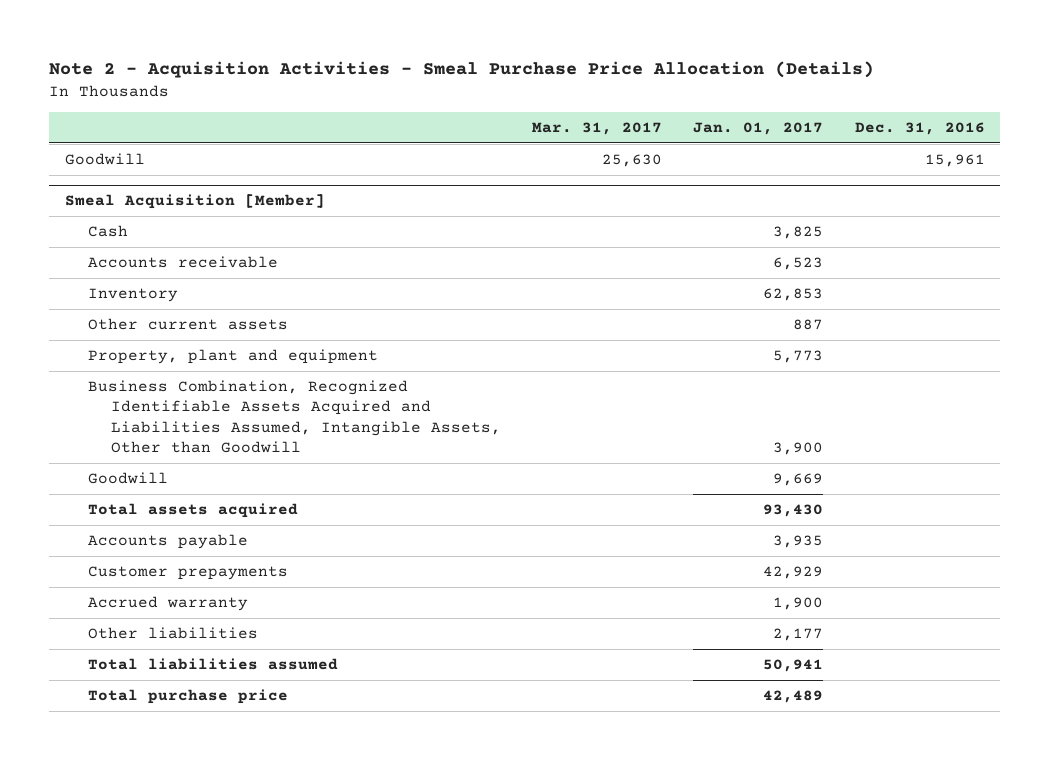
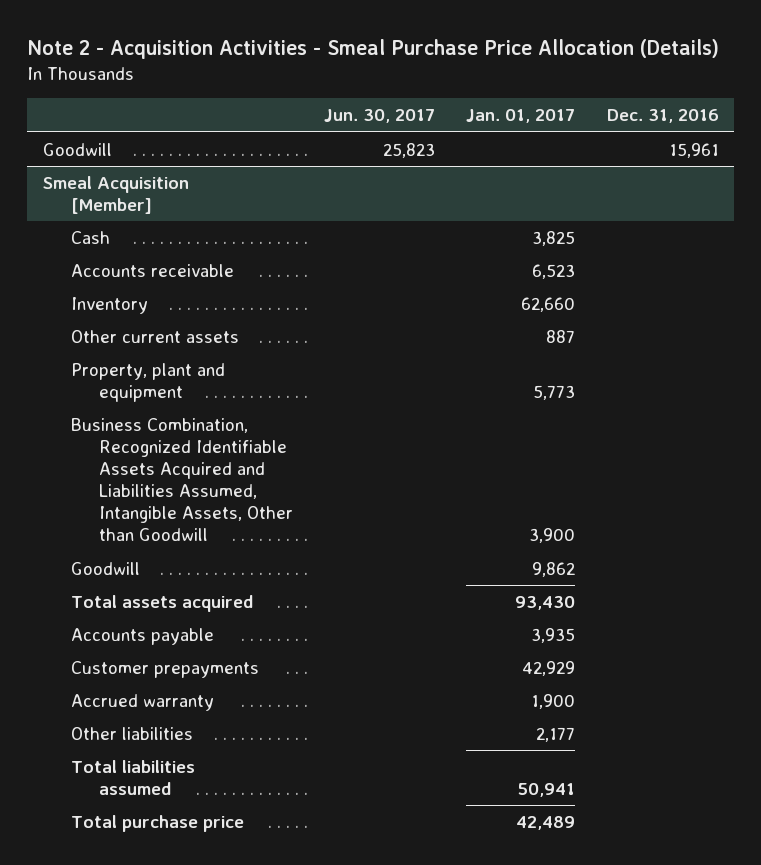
[532,121,663,135] Mar. 31, 2017 -> none
none -> [324,109,436,124] Jun. 30, 2017
[763,287,824,301] 62,853 -> [521,296,576,312] 62,660
[773,472,824,486] 9,669 -> [532,561,576,577] 9,862

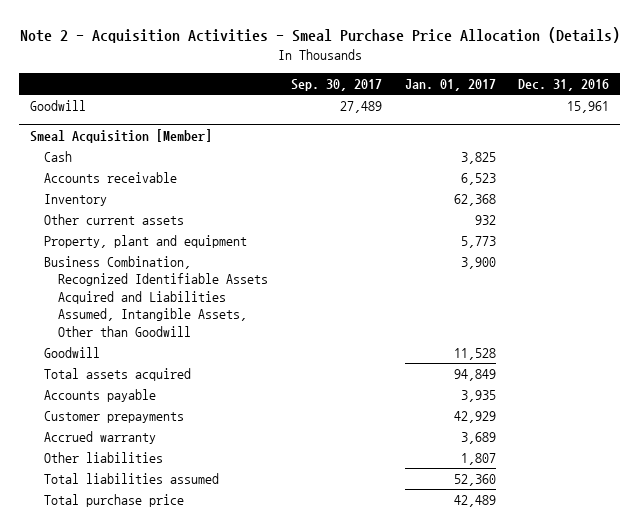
[324,109,436,124] Jun. 30, 2017 -> none
none -> [291,79,383,92] Sep. 30, 2017
[521,296,576,312] 62,660 -> [453,194,496,207] 62,368
[546,329,576,343] 887 -> [474,215,496,226] 932
[532,561,576,577] 9,862 -> [453,348,496,361] 11,528
[515,595,576,610] 93,430 -> [453,369,496,382] 94,849
[531,693,576,709] 1,900 -> [460,432,496,445] 3,689
[536,726,576,742] 2,177 -> [460,453,496,466] 1,807
[518,782,576,797] 50,941 -> [453,474,496,487] 52,360

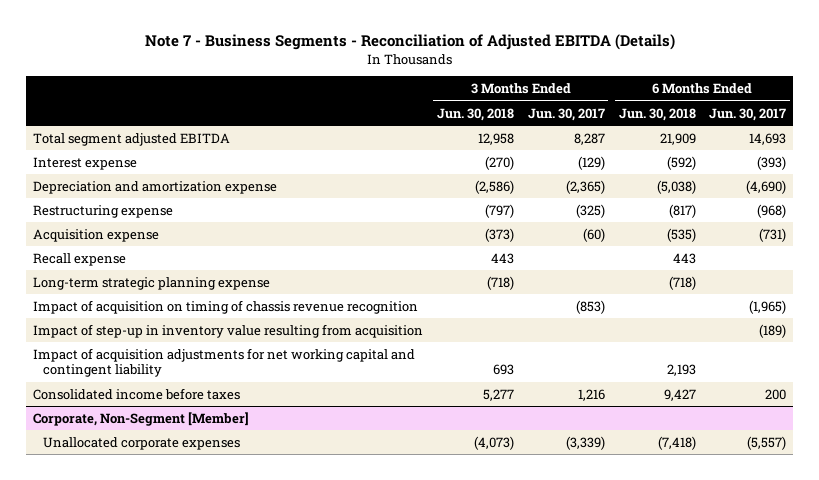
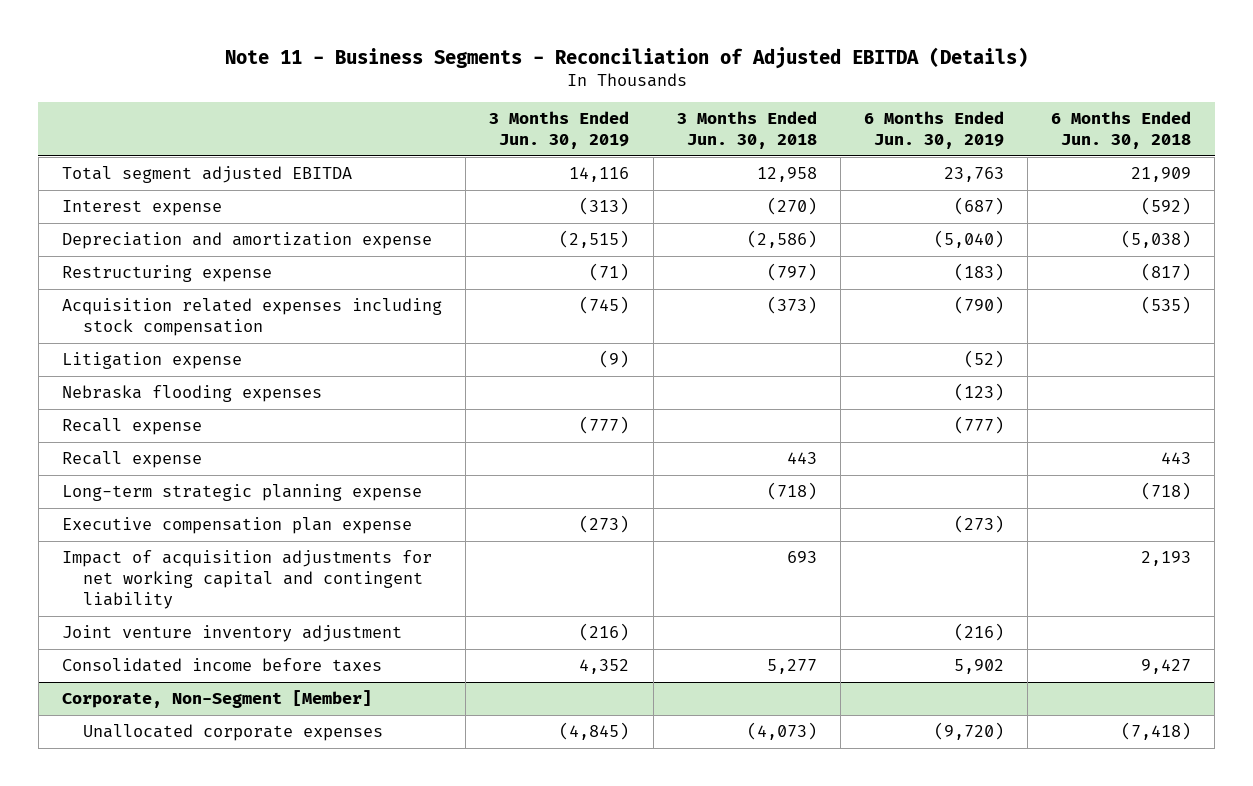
[144,34,675,51] Note 7 - Business Segments - Reconciliation of Adjusted EBITDA (Details) -> [224,46,1028,69] Note 11 - Business Segments - Reconciliation of Adjusted EBITDA (Details)
[527,107,605,121] Jun. 30, 2017 -> none
[709,107,787,121] Jun. 30, 2017 -> none
none -> [489,111,630,150] 3 Months Ended Jun. 30, 2019
none -> [864,111,1005,150] 6 Months Ended Jun. 30, 2019
[32,228,159,242] Acquisition expense -> [62,298,443,337] Acquisition related expenses including stock compensation
none -> [62,352,243,370] Litigation expense
none -> [62,385,323,403] Nebraska flooding expenses
none -> [62,418,203,436] Recall expense
[32,299,418,314] Impact of acquisition on timing of chassis revenue recognition -> none
[32,323,423,338] Impact of step-up in inventory value resulting from acquisition -> none
none -> [62,517,413,535] Executive compensation plan expense
none -> [62,625,403,643] Joint venture inventory adjustment

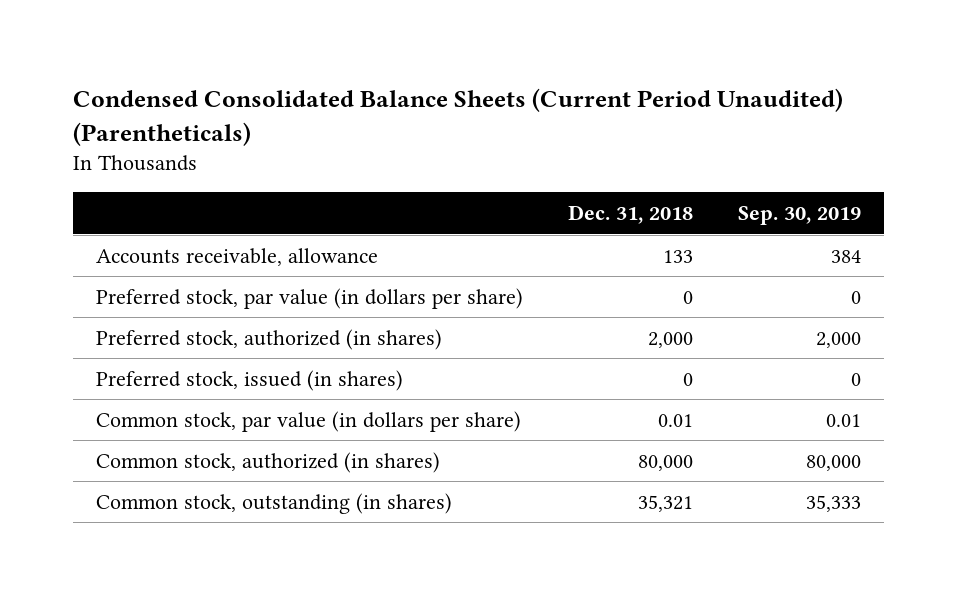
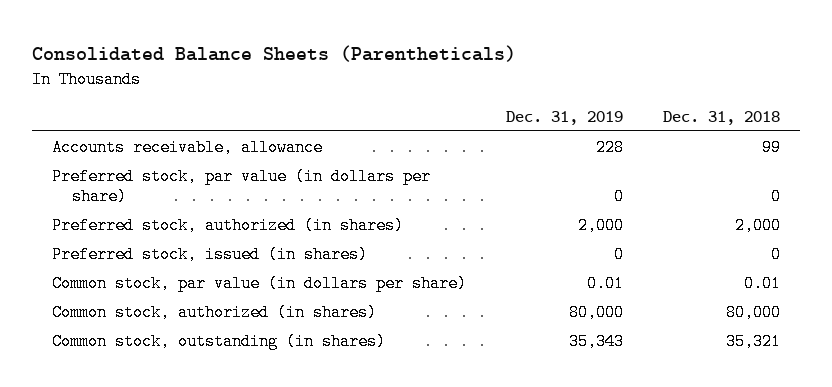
[73,88,844,147] Condensed Consolidated Balance Sheets (Current Period Unaudited) (Parentheticals) -> [32,45,517,63] Consolidated Balance Sheets (Parentheticals)
[738,206,862,226] Sep. 30, 2019 -> none
none -> [506,110,624,125] Dec. 31, 2019
[663,249,694,263] 133 -> [762,138,782,156] 99

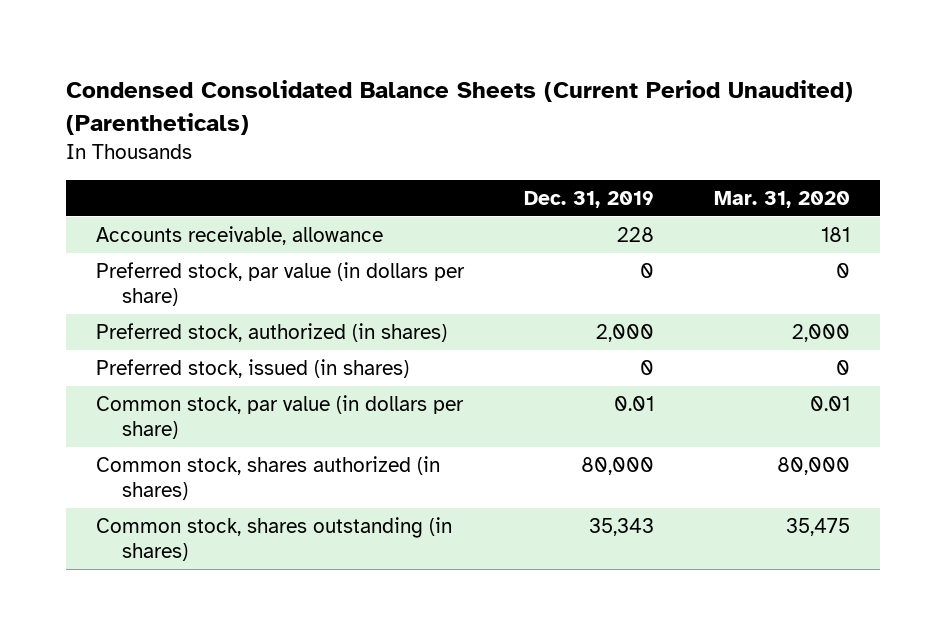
[32,45,517,63] Consolidated Balance Sheets (Parentheticals) -> [66,80,854,135] Condensed Consolidated Balance Sheets (Current Period Unaudited) (Parentheticals)
[663,110,781,125] Dec. 31, 2018 -> none
none -> [713,190,850,208] Mar. 31, 2020
[52,303,378,321] Common stock, authorized (in shares) -> [95,456,440,500] Common stock, shares authorized (in shares)
[52,332,387,350] Common stock, outstanding (in shares) -> [95,517,452,561] Common stock, shares outstanding (in shares)

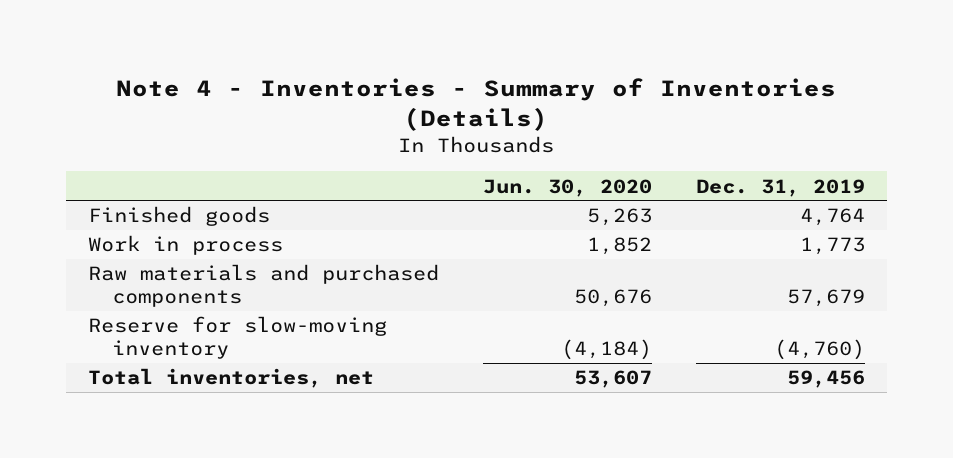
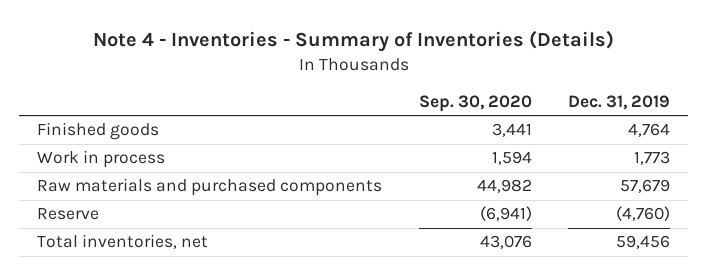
[482,178,652,197] Jun. 30, 2020 -> none
none -> [418,94,532,112] Sep. 30, 2020
[88,316,388,360] Reserve for slow-moving inventory -> [37,208,100,221] Reserve

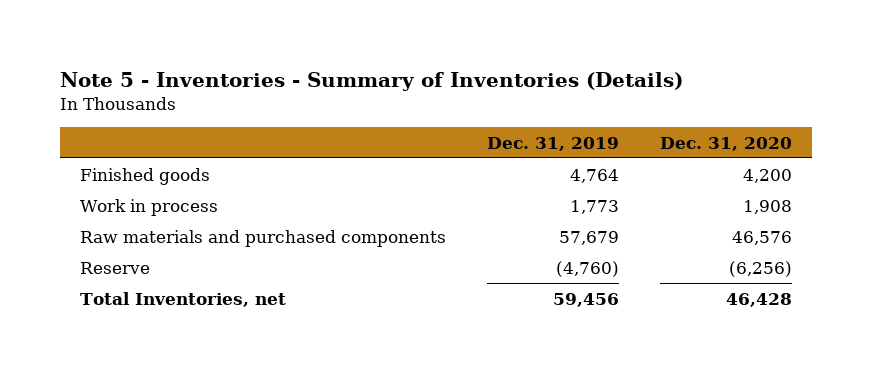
[92,30,614,53] Note 4 - Inventories - Summary of Inventories (Details) -> [60,71,684,91] Note 5 - Inventories - Summary of Inventories (Details)
[418,94,532,112] Sep. 30, 2020 -> none
none -> [659,136,792,151] Dec. 31, 2020
[37,234,209,250] Total inventories, net -> [80,291,287,307] Total Inventories, net

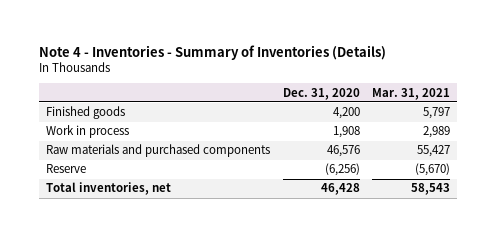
[60,71,684,91] Note 5 - Inventories - Summary of Inventories (Details) -> [39,44,387,60] Note 4 - Inventories - Summary of Inventories (Details)
[487,136,620,151] Dec. 31, 2019 -> none
none -> [372,87,451,100] Mar. 31, 2021
[80,291,287,307] Total Inventories, net -> [45,182,171,196] Total inventories, net

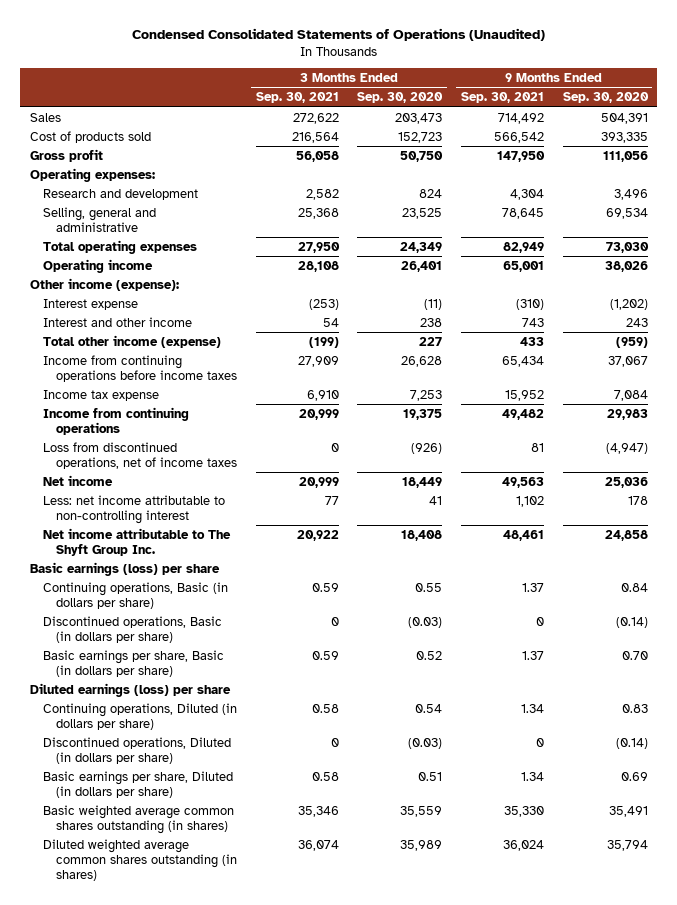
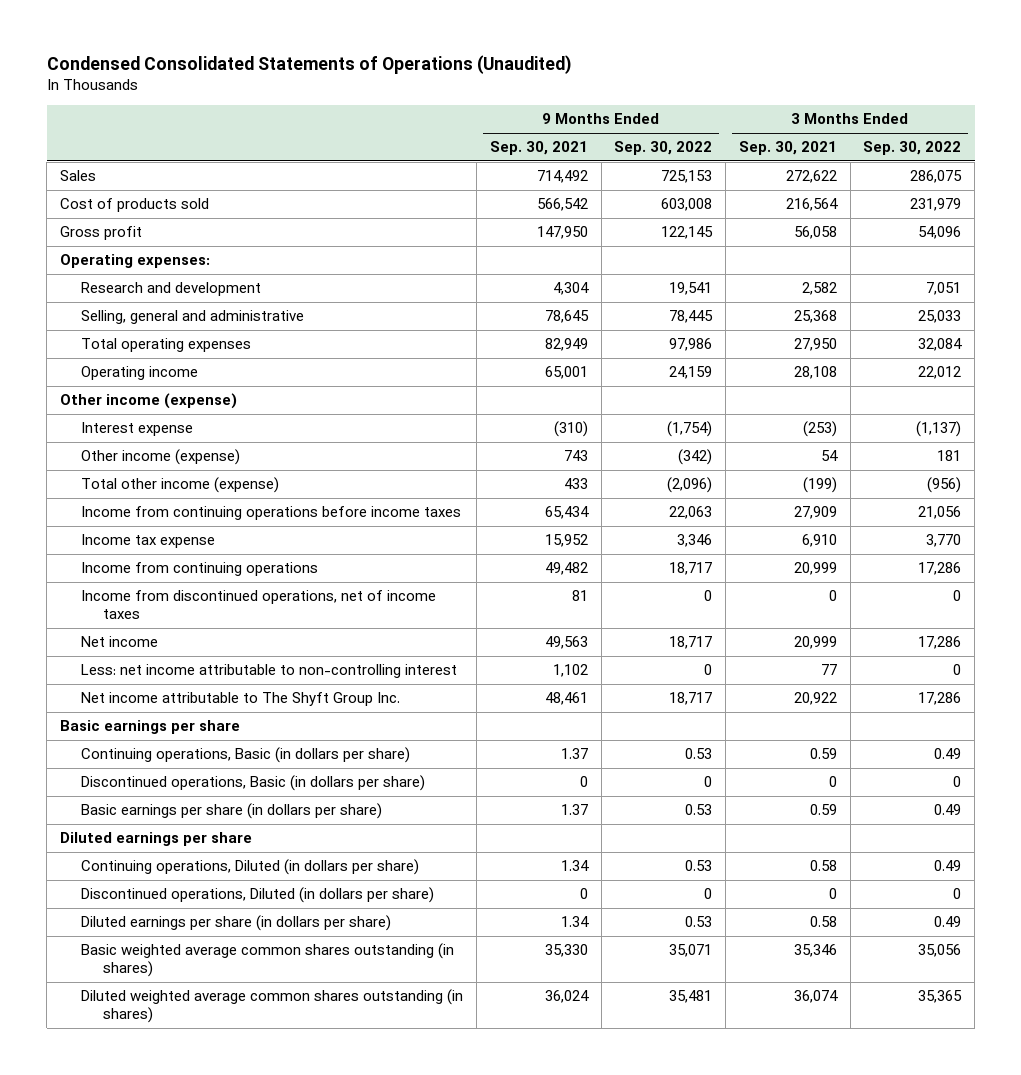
[357,92,444,104] Sep. 30, 2020 -> none
[562,92,649,104] Sep. 30, 2020 -> none
none -> [614,141,713,156] Sep. 30, 2022
none -> [863,141,962,156] Sep. 30, 2022
[29,277,179,291] Other income (expense): -> [59,393,237,410] Other income (expense)
[42,316,192,327] Interest and other income -> [81,449,241,466] Other income (expense)
[42,441,238,470] Loss from discontinued operations, net of income taxes -> [81,590,437,620] Income from discontinued operations, net of income taxes
[29,561,220,576] Basic earnings (loss) per share -> [59,720,240,735] Basic earnings per share
[42,649,224,678] Basic earnings per share, Basic (in dollars per share) -> [81,803,383,820] Basic earnings per share (in dollars per share)
[29,682,231,697] Diluted earnings (loss) per share -> [59,832,252,847] Diluted earnings per share
[42,770,233,799] Basic earnings per share, Diluted (in dollars per share) -> [81,915,392,932] Diluted earnings per share (in dollars per share)

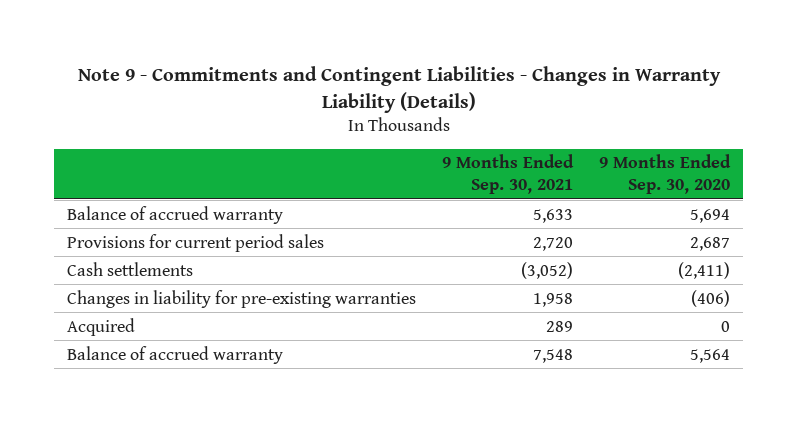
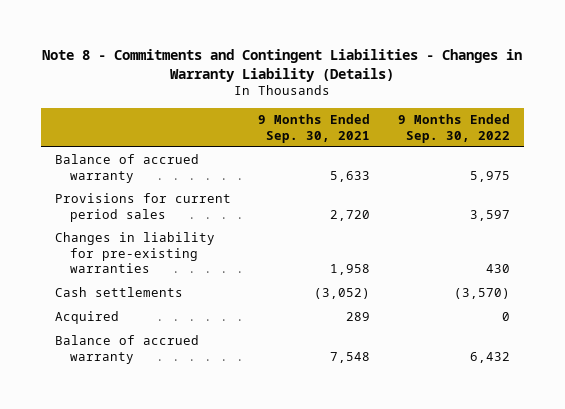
[77,65,721,113] Note 9 - Commitments and Contingent Liabilities - Changes in Warranty Liability (Details) -> [42,48,523,82] Note 8 - Commitments and Contingent Liabilities - Changes in Warranty Liability (Details)
[598,154,731,195] 9 Months Ended Sep. 30, 2020 -> none
none -> [398,114,511,143] 9 Months Ended Sep. 30, 2022
[67,261,194,276] Cash settlements -> [54,287,183,298] Cash settlements

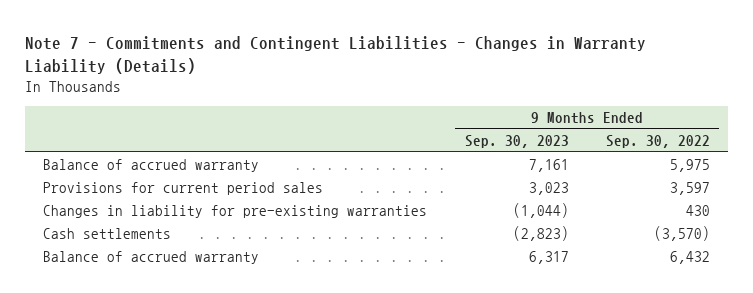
[42,48,523,82] Note 8 - Commitments and Contingent Liabilities - Changes in Warranty Liability (Details) -> [24,35,646,74] Note 7 - Commitments and Contingent Liabilities - Changes in Warranty Liability (Details)
[258,114,371,143] 9 Months Ended Sep. 30, 2021 -> none
none -> [464,134,569,148] Sep. 30, 2023
[54,311,119,325] Acquired -> none

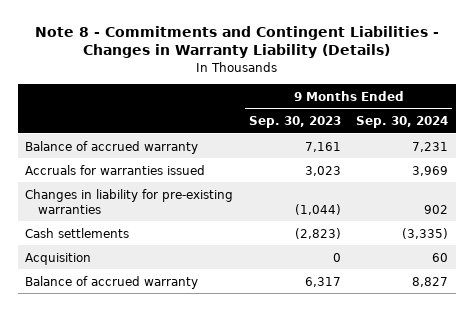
[24,35,646,74] Note 7 - Commitments and Contingent Liabilities - Changes in Warranty Liability (Details) -> [34,25,439,59] Note 8 - Commitments and Contingent Liabilities - Changes in Warranty Liability (Details)
[605,134,710,148] Sep. 30, 2022 -> none
none -> [356,115,449,128] Sep. 30, 2024
[43,182,324,196] Provisions for current period sales -> [25,164,206,175] Accruals for warranties issued
none -> [25,252,92,265] Acquisition

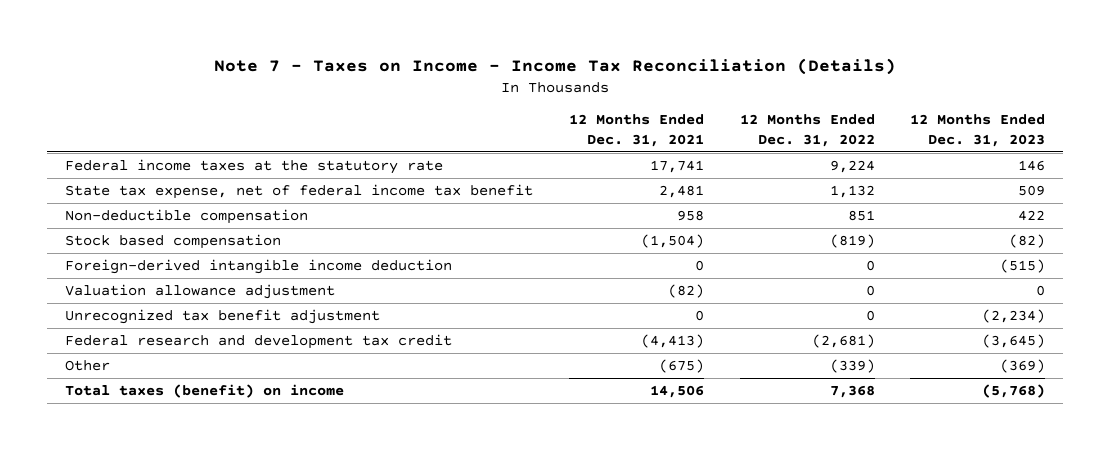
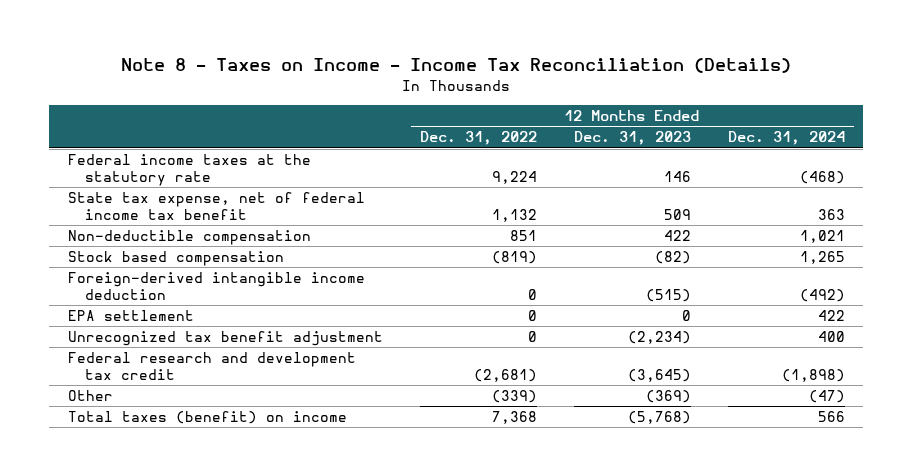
[214,58,897,76] Note 7 - Taxes on Income - Income Tax Reconciliation (Details) -> [121,58,792,74] Note 8 - Taxes on Income - Income Tax Reconciliation (Details)
[568,114,704,148] 12 Months Ended Dec. 31, 2021 -> none
none -> [727,131,845,146] Dec. 31, 2024
[64,283,335,299] Valuation allowance adjustment -> none
none -> [67,310,194,322] EPA settlement

